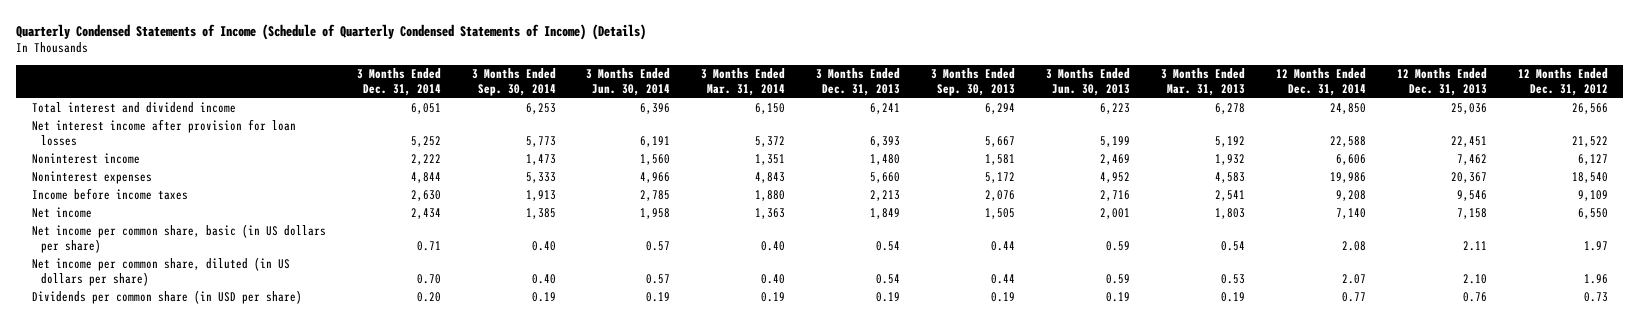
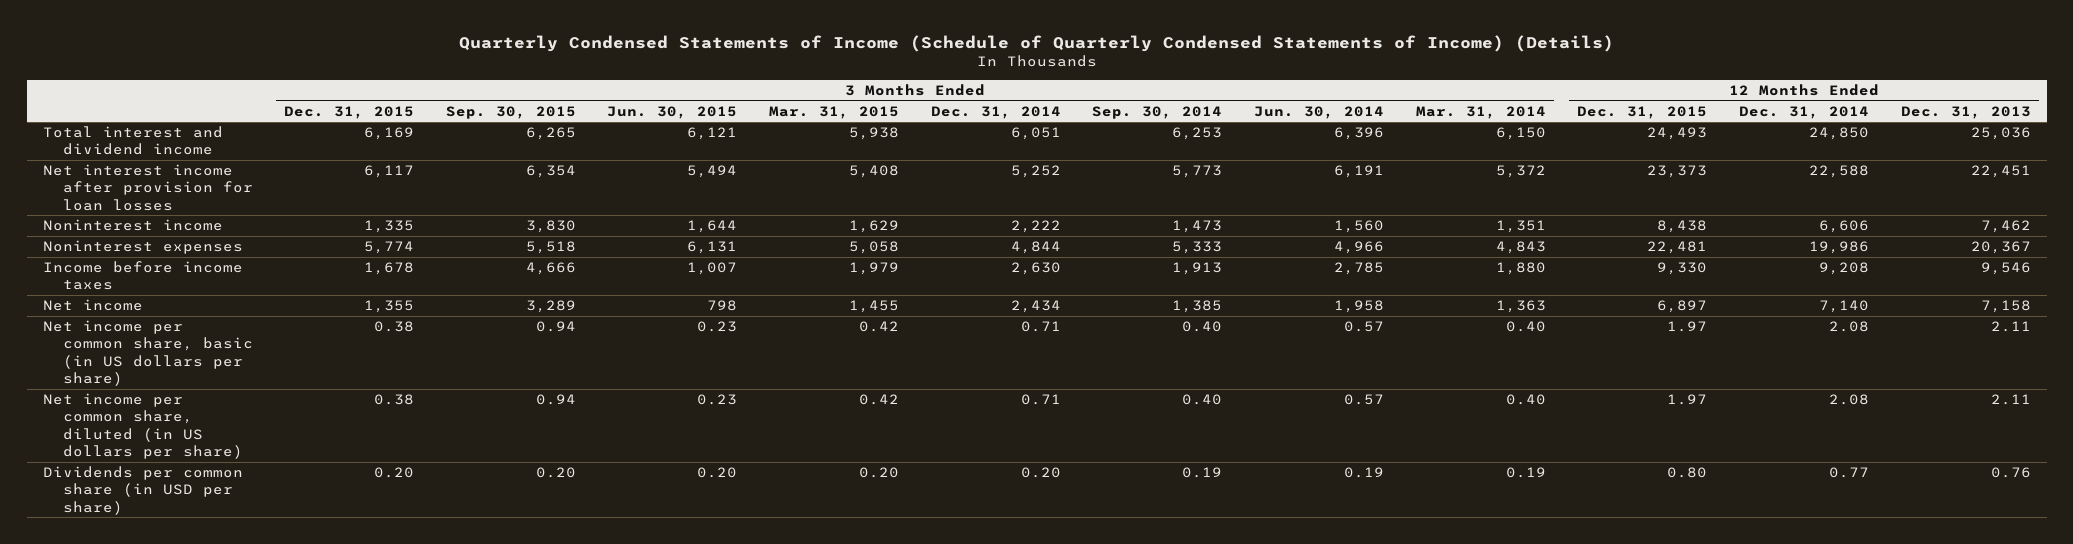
[816,68,901,97] 3 Months Ended Dec. 31, 2013 -> none
[931,68,1016,97] 3 Months Ended Sep. 30, 2013 -> none
[1045,68,1130,97] 3 Months Ended Jun. 30, 2013 -> none
[1160,68,1245,97] 3 Months Ended Mar. 31, 2013 -> none
[1517,68,1608,97] 12 Months Ended Dec. 31, 2012 -> none
none -> [284,105,415,119] Dec. 31, 2015
none -> [445,105,576,119] Sep. 30, 2015
none -> [607,105,738,119] Jun. 30, 2015
none -> [769,105,900,119] Mar. 31, 2015
none -> [1577,105,1708,119] Dec. 31, 2015
[416,274,441,285] 0.70 -> [1020,394,1061,406] 0.71
[1341,274,1366,285] 2.07 -> [1829,394,1870,406] 2.08
[1462,274,1487,285] 2.10 -> [1990,394,2031,406] 2.11

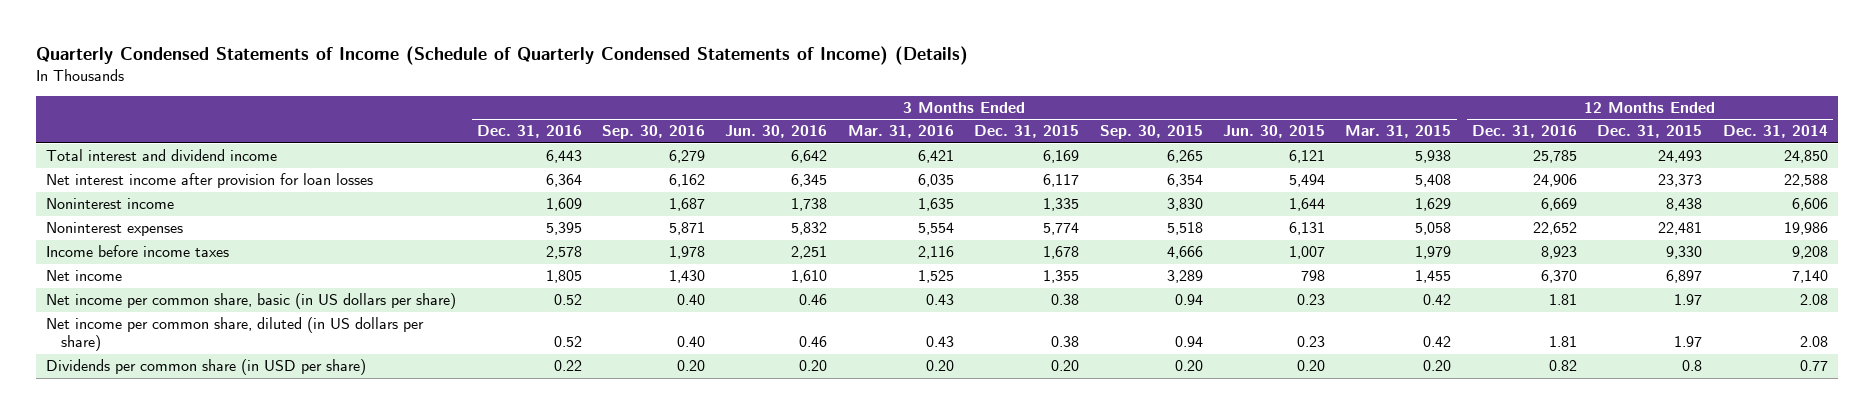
[930,105,1061,119] Dec. 31, 2014 -> none
[1092,105,1223,119] Sep. 30, 2014 -> none
[1254,105,1385,119] Jun. 30, 2014 -> none
[1415,105,1546,119] Mar. 31, 2014 -> none
[1900,105,2031,119] Dec. 31, 2013 -> none
none -> [476,125,582,139] Dec. 31, 2016
none -> [602,125,706,140] Sep. 30, 2016
none -> [725,125,828,139] Jun. 30, 2016
none -> [847,125,954,139] Mar. 31, 2016
none -> [1471,125,1577,139] Dec. 31, 2016
[1667,467,1708,479] 0.80 -> [1682,360,1703,372] 0.8

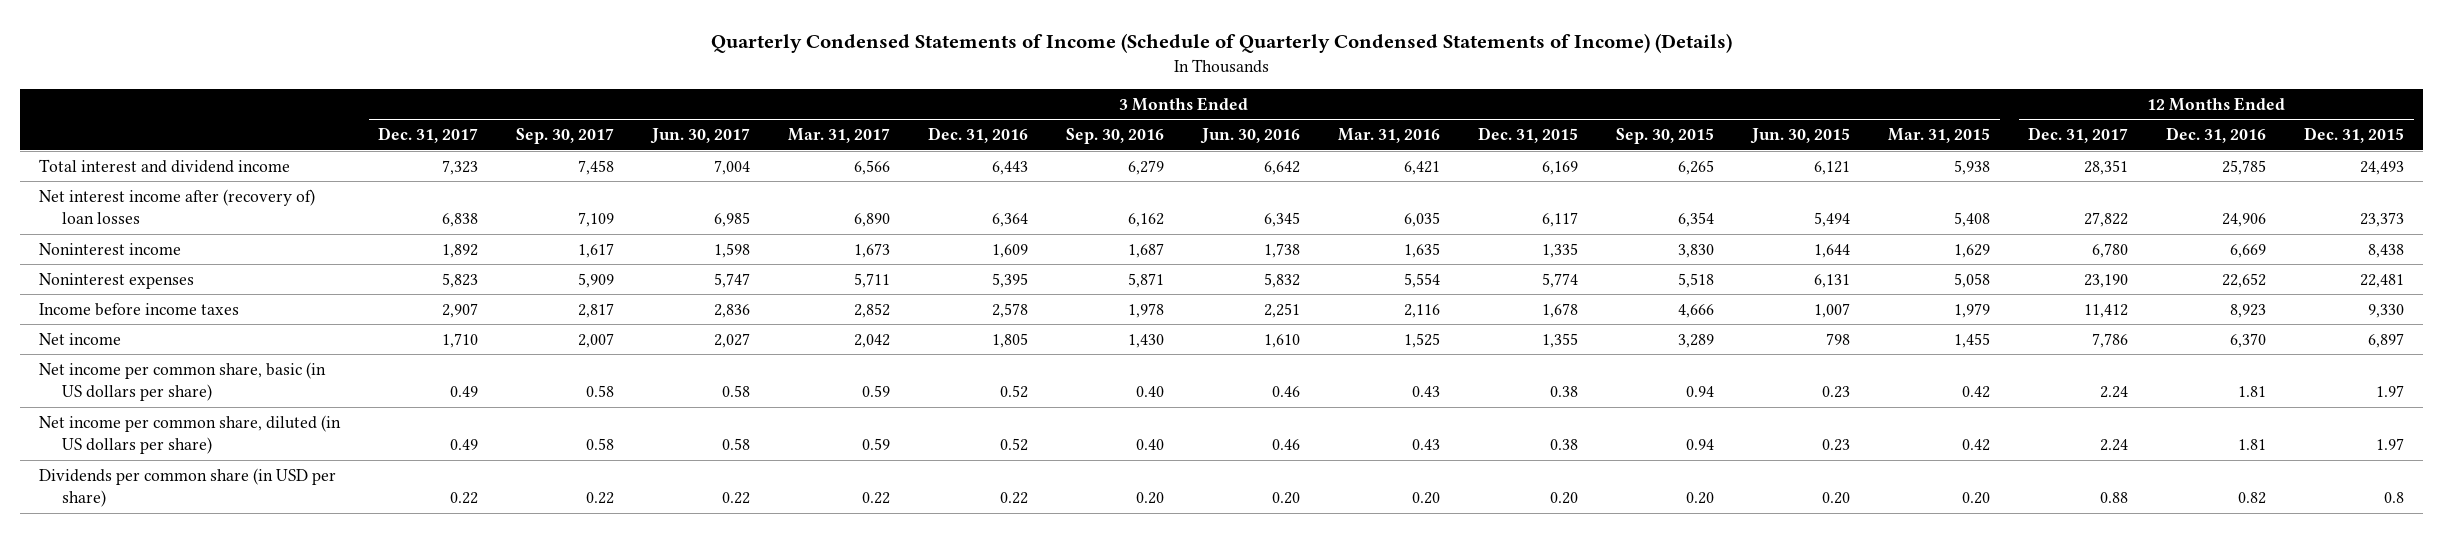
[1722,125,1828,139] Dec. 31, 2014 -> none
none -> [378,127,479,144] Dec. 31, 2017
none -> [516,128,615,145] Sep. 30, 2017
none -> [650,128,751,145] Jun. 30, 2017
none -> [788,128,891,144] Mar. 31, 2017
none -> [2028,127,2129,144] Dec. 31, 2017
[46,173,374,189] Net interest income after provision for loan losses -> [39,188,316,225] Net interest income after (recovery of) loan losses

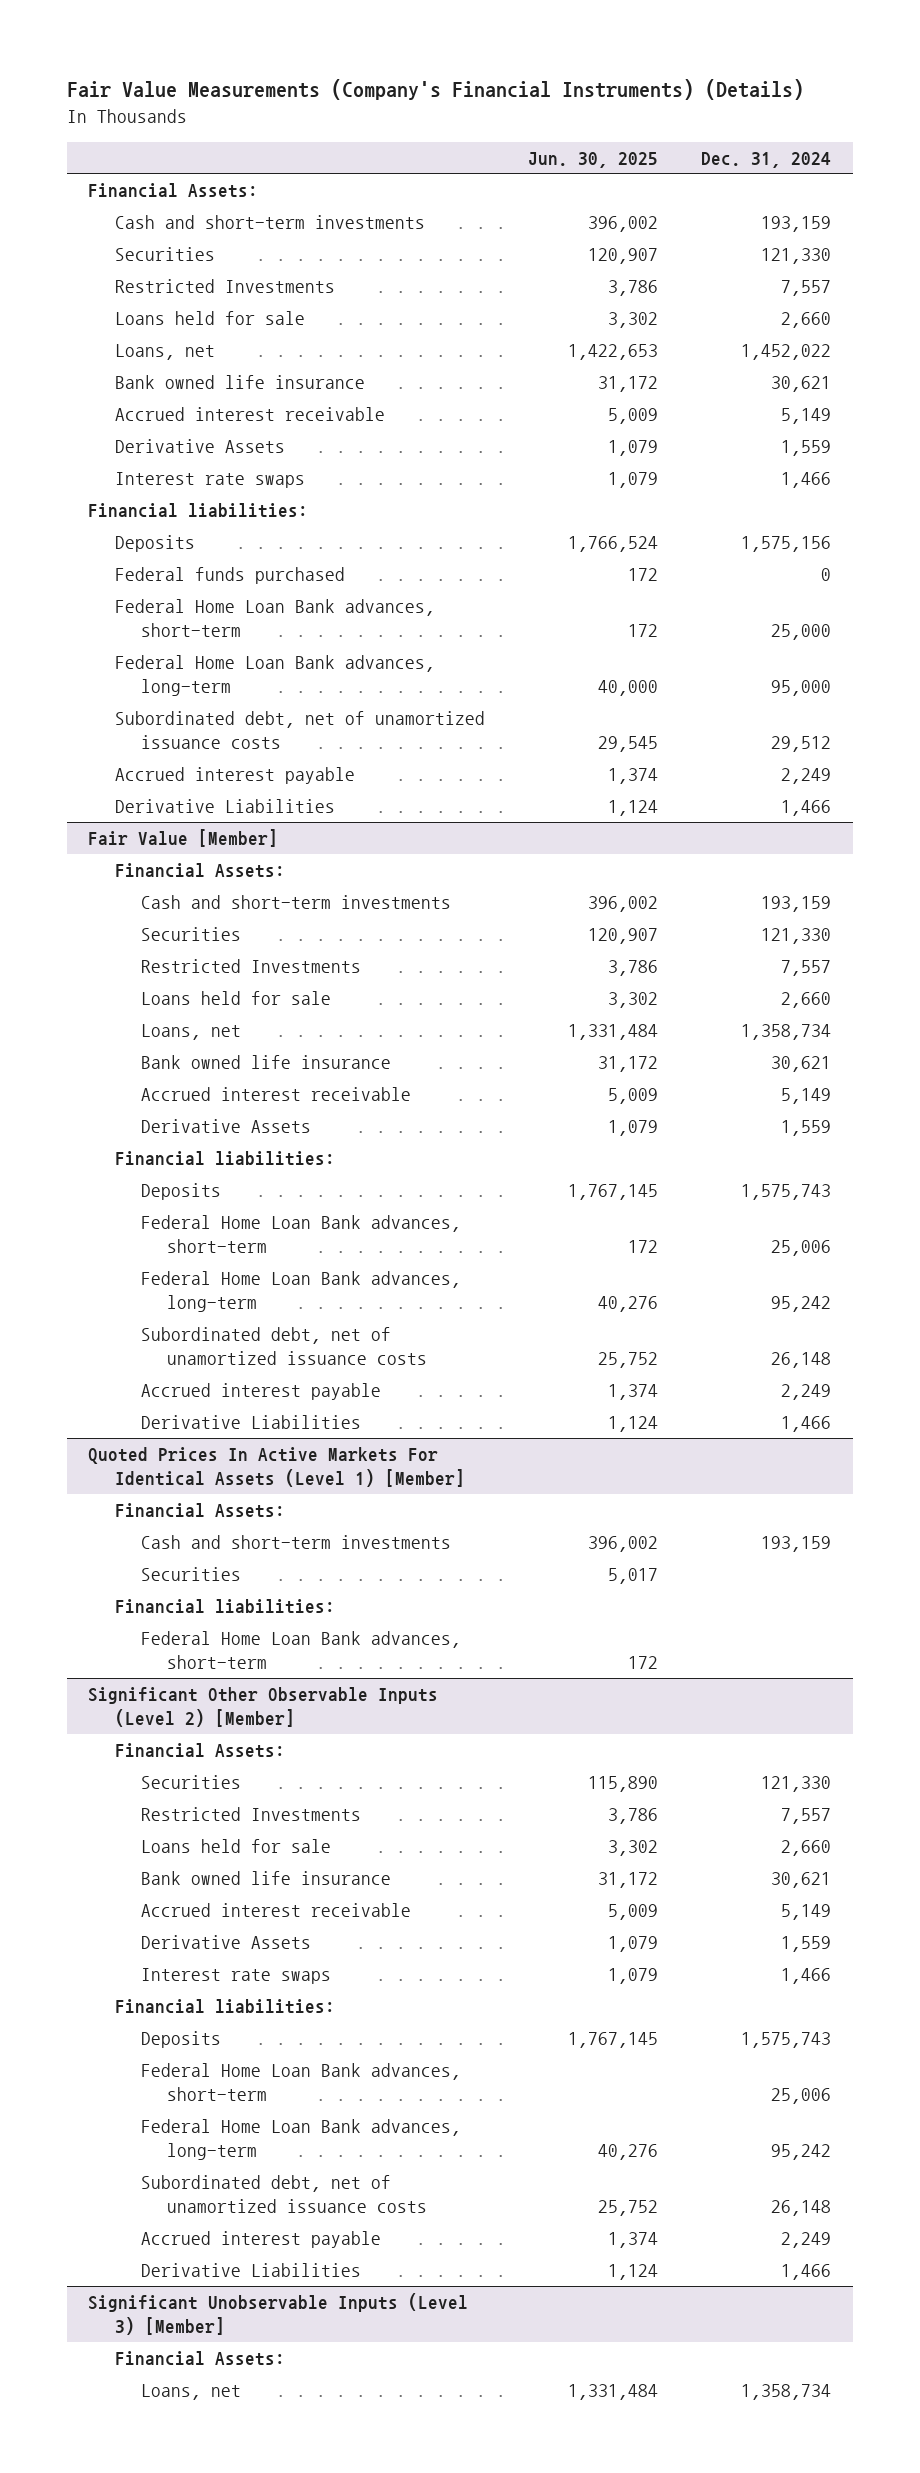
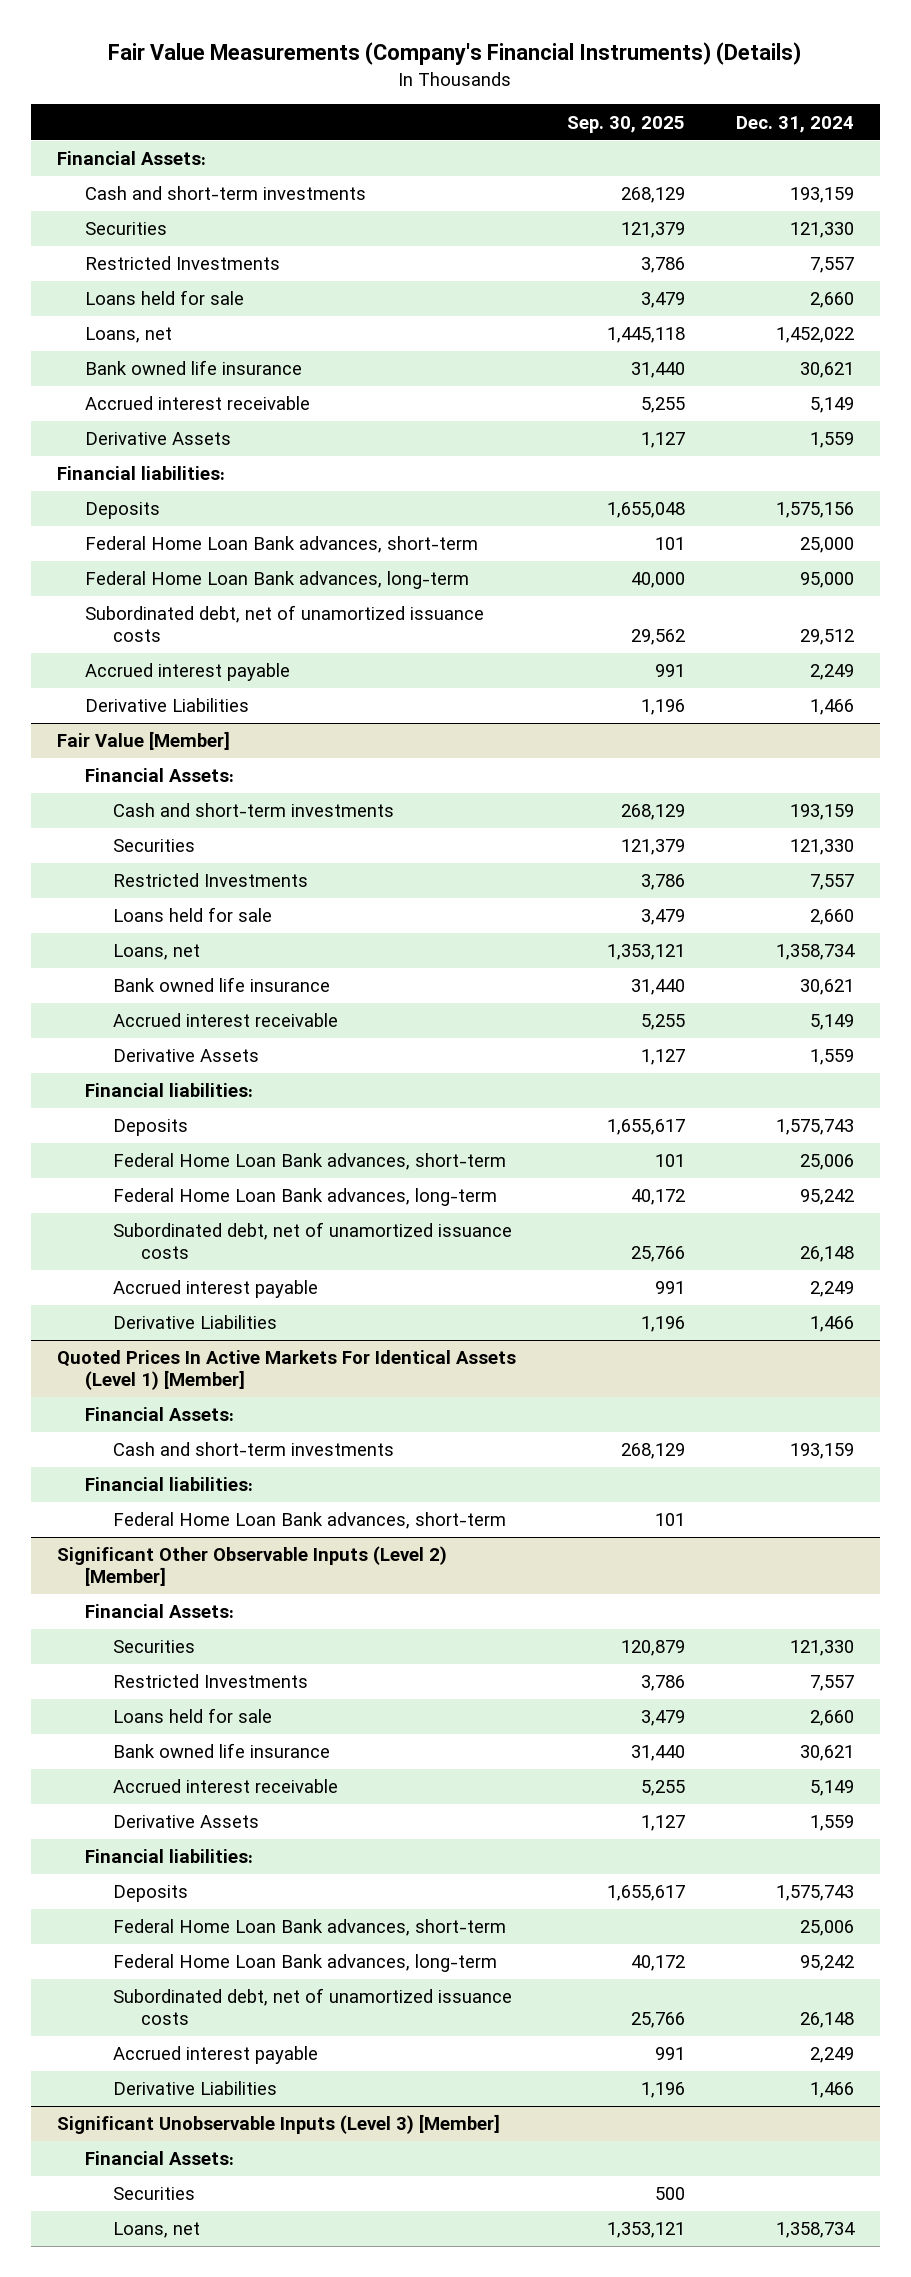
[527,151,658,168] Jun. 30, 2025 -> none
none -> [566,115,685,133] Sep. 30, 2025
[114,472,305,489] Interest rate swaps -> none
[114,567,345,585] Federal funds purchased -> none
[140,1567,241,1582] Securities -> none
[140,1968,331,1985] Interest rate swaps -> none
none -> [112,2187,195,2201] Securities

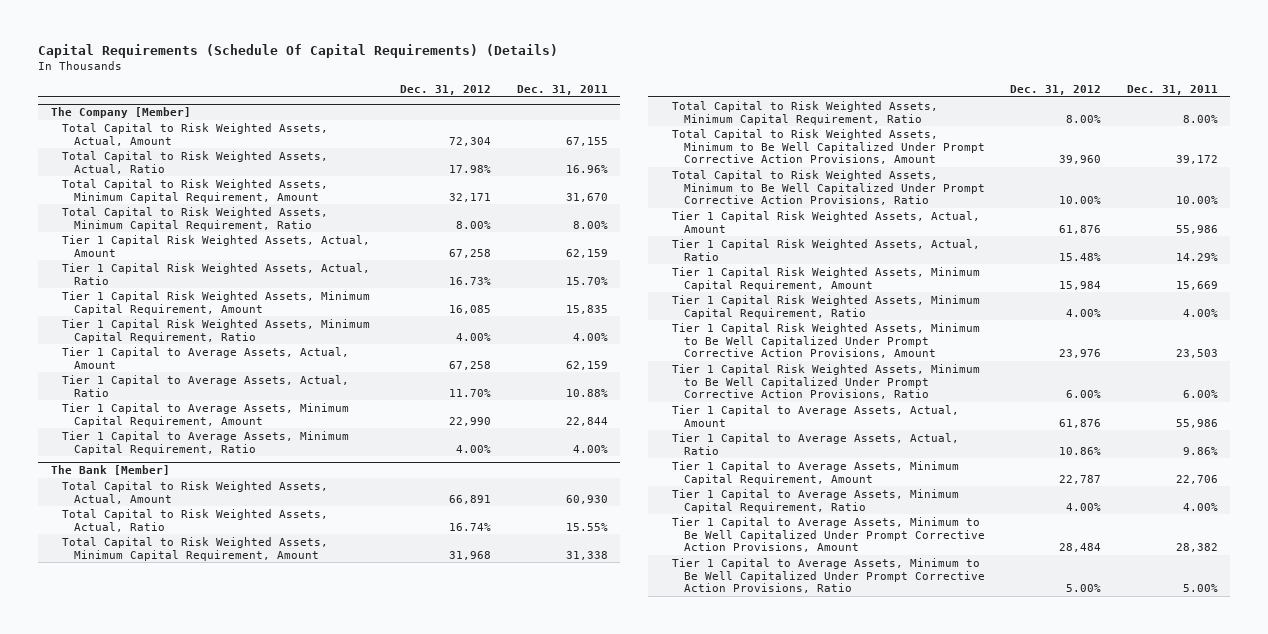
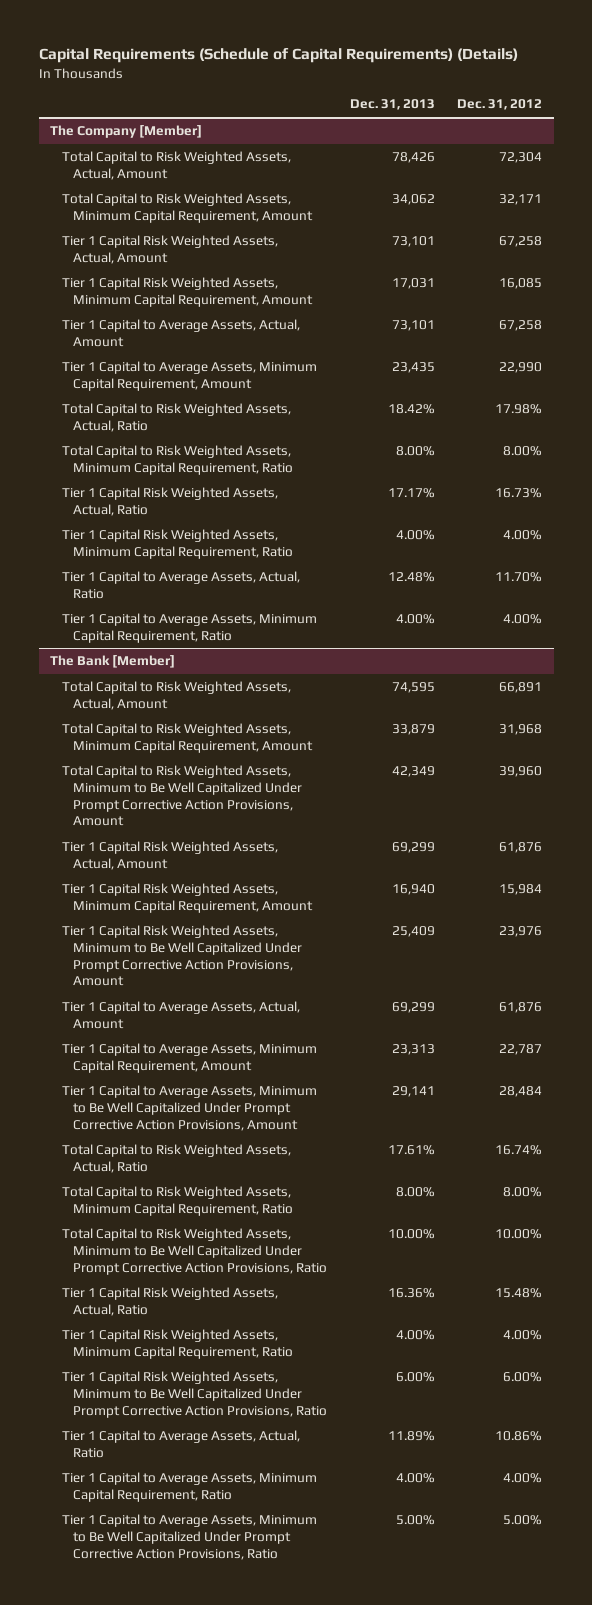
[37,44,558,59] Capital Requirements (Schedule Of Capital Requirements) (Details) -> [38,48,518,64] Capital Requirements (Schedule of Capital Requirements) (Details)
[516,84,608,95] Dec. 31, 2011 -> none
none -> [349,99,435,111] Dec. 31, 2013
[62,150,329,174] Total Capital to Risk Weighted Assets, Actual, Ratio -> [61,403,291,432] Total Capital to Risk Weighted Assets, Actual, Ratio
[62,206,329,231] Total Capital to Risk Weighted Assets, Minimum Capital Requirement, Ratio -> [61,445,294,475] Total Capital to Risk Weighted Assets, Minimum Capital Requirement, Ratio
[62,262,371,285] Tier 1 Capital Risk Weighted Assets, Actual, Ratio -> [61,487,278,516] Tier 1 Capital Risk Weighted Assets, Actual, Ratio
[62,318,371,343] Tier 1 Capital Risk Weighted Assets, Minimum Capital Requirement, Ratio -> [61,529,294,559] Tier 1 Capital Risk Weighted Assets, Minimum Capital Requirement, Ratio
[62,374,350,397] Tier 1 Capital to Average Assets, Actual, Ratio -> [61,571,300,599] Tier 1 Capital to Average Assets, Actual, Ratio
[62,508,329,532] Total Capital to Risk Weighted Assets, Actual, Ratio -> [61,1144,291,1173] Total Capital to Risk Weighted Assets, Actual, Ratio
[672,100,939,125] Total Capital to Risk Weighted Assets, Minimum Capital Requirement, Ratio -> [61,1186,294,1216] Total Capital to Risk Weighted Assets, Minimum Capital Requirement, Ratio
[672,169,985,206] Total Capital to Risk Weighted Assets, Minimum to Be Well Capitalized Under Prompt Corrective Action Provisions, Ratio -> [61,1228,328,1275] Total Capital to Risk Weighted Assets, Minimum to Be Well Capitalized Under Prompt Corrective Action Provisions, Ratio
[672,238,981,261] Tier 1 Capital Risk Weighted Assets, Actual, Ratio -> [61,1287,278,1316] Tier 1 Capital Risk Weighted Assets, Actual, Ratio
[672,294,981,319] Tier 1 Capital Risk Weighted Assets, Minimum Capital Requirement, Ratio -> [61,1329,294,1359] Tier 1 Capital Risk Weighted Assets, Minimum Capital Requirement, Ratio
[672,363,981,400] Tier 1 Capital Risk Weighted Assets, Minimum to Be Well Capitalized Under Prompt Corrective Action Provisions, Ratio -> [61,1371,328,1418] Tier 1 Capital Risk Weighted Assets, Minimum to Be Well Capitalized Under Prompt Corrective Action Provisions, Ratio
[672,432,960,455] Tier 1 Capital to Average Assets, Actual, Ratio -> [61,1430,300,1458] Tier 1 Capital to Average Assets, Actual, Ratio
[672,488,960,513] Tier 1 Capital to Average Assets, Minimum Capital Requirement, Ratio -> [61,1472,317,1502] Tier 1 Capital to Average Assets, Minimum Capital Requirement, Ratio

